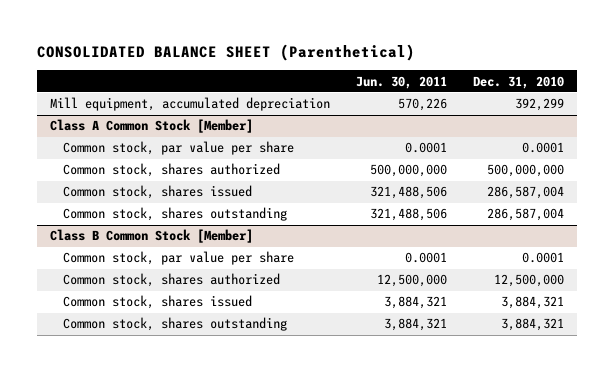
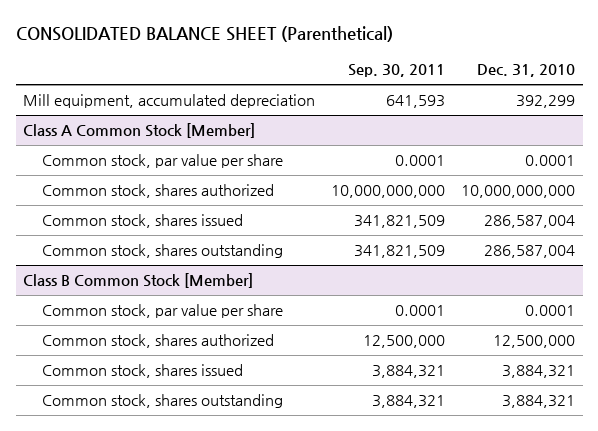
[355,75,447,89] Jun. 30, 2011 -> none
none -> [348,64,446,78] Sep. 30, 2011
[486,164,564,178] 500,000,000 -> [460,185,575,199] 10,000,000,000

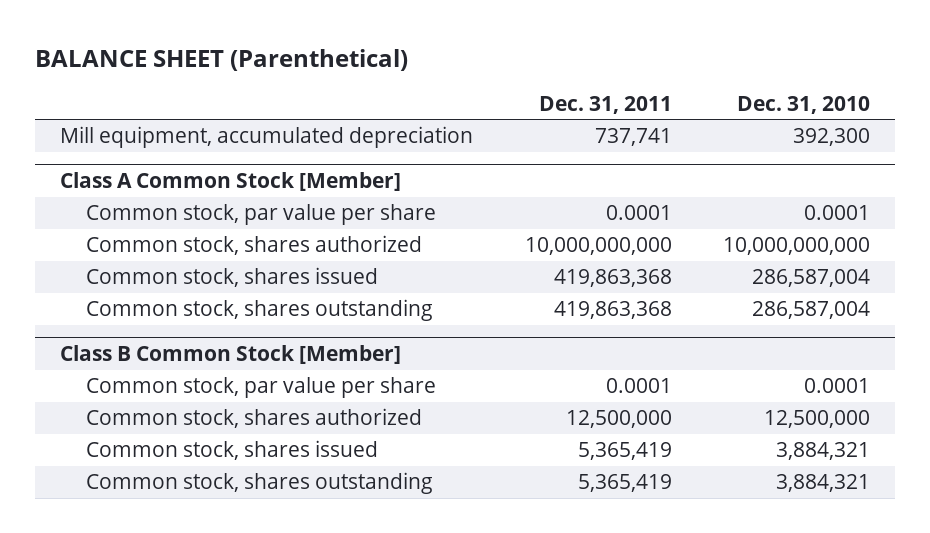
[15,25,393,42] CONSOLIDATED BALANCE SHEET (Parenthetical) -> [34,48,408,71] BALANCE SHEET (Parenthetical)
[348,64,446,78] Sep. 30, 2011 -> none
none -> [538,95,672,114] Dec. 31, 2011
[515,95,575,109] 392,299 -> [792,128,870,147] 392,300

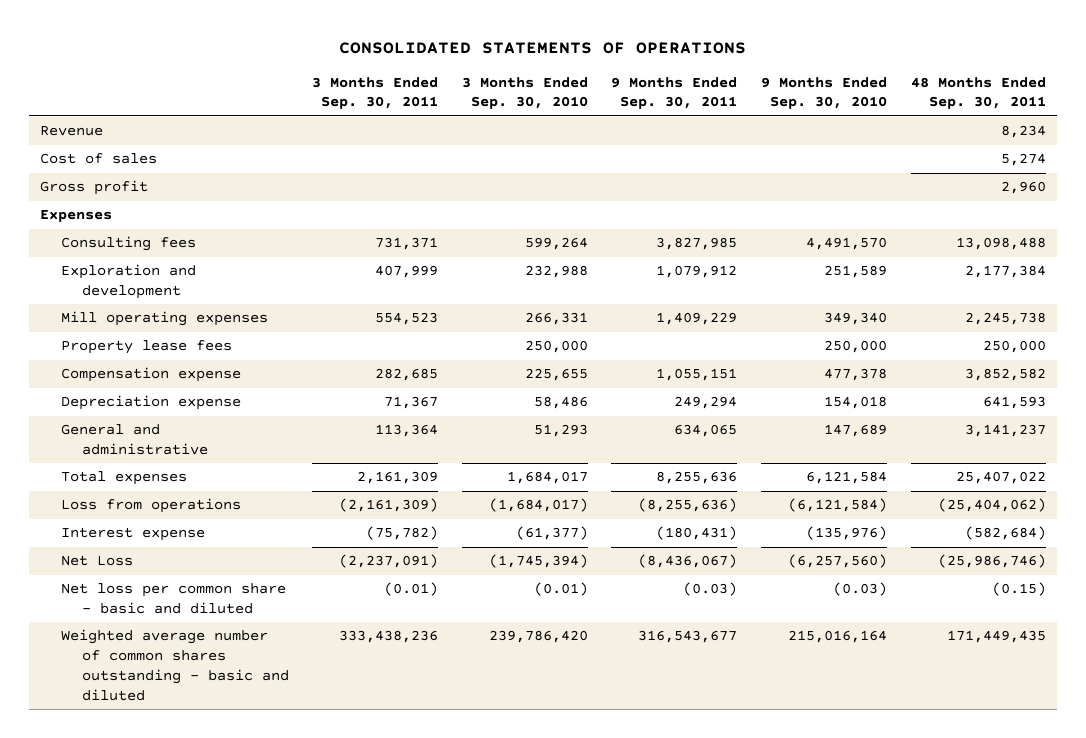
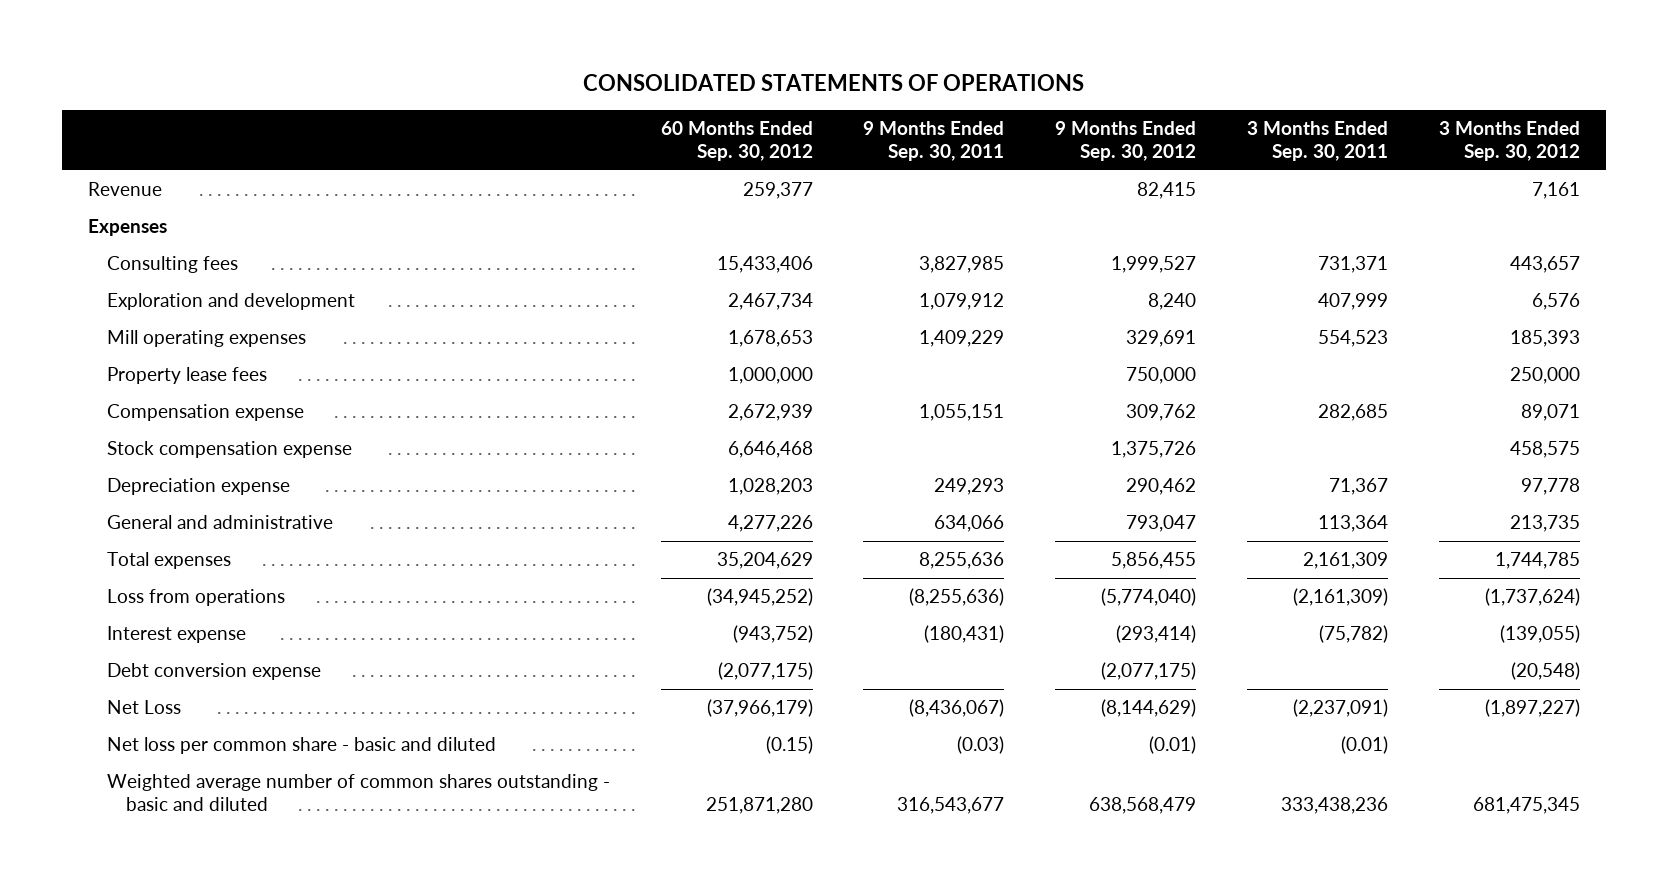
[461,76,588,110] 3 Months Ended Sep. 30, 2010 -> none
[761,76,888,110] 9 Months Ended Sep. 30, 2010 -> none
[910,76,1046,110] 48 Months Ended Sep. 30, 2011 -> none
none -> [660,121,813,161] 60 Months Ended Sep. 30, 2012
none -> [1055,121,1197,161] 9 Months Ended Sep. 30, 2012
none -> [1439,121,1581,161] 3 Months Ended Sep. 30, 2012
[40,153,158,165] Cost of sales -> none
[40,180,149,196] Gross profit -> none
none -> [106,441,352,459] Stock compensation expense
[674,396,738,410] 249,294 -> [934,478,1005,496] 249,293
[674,424,738,438] 634,065 -> [934,515,1005,533] 634,066
none -> [106,663,321,681] Debt conversion expense

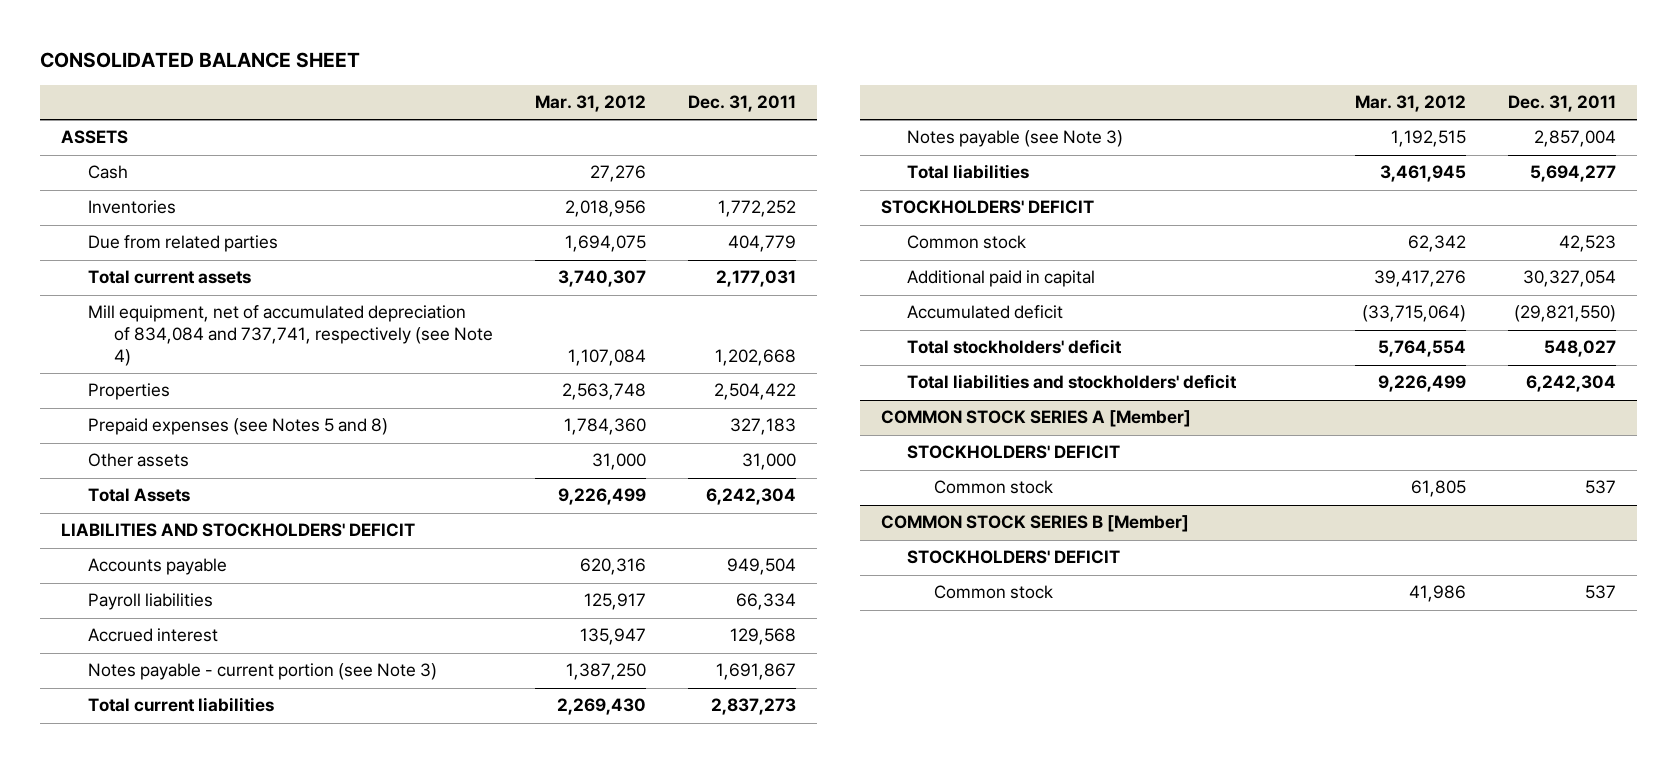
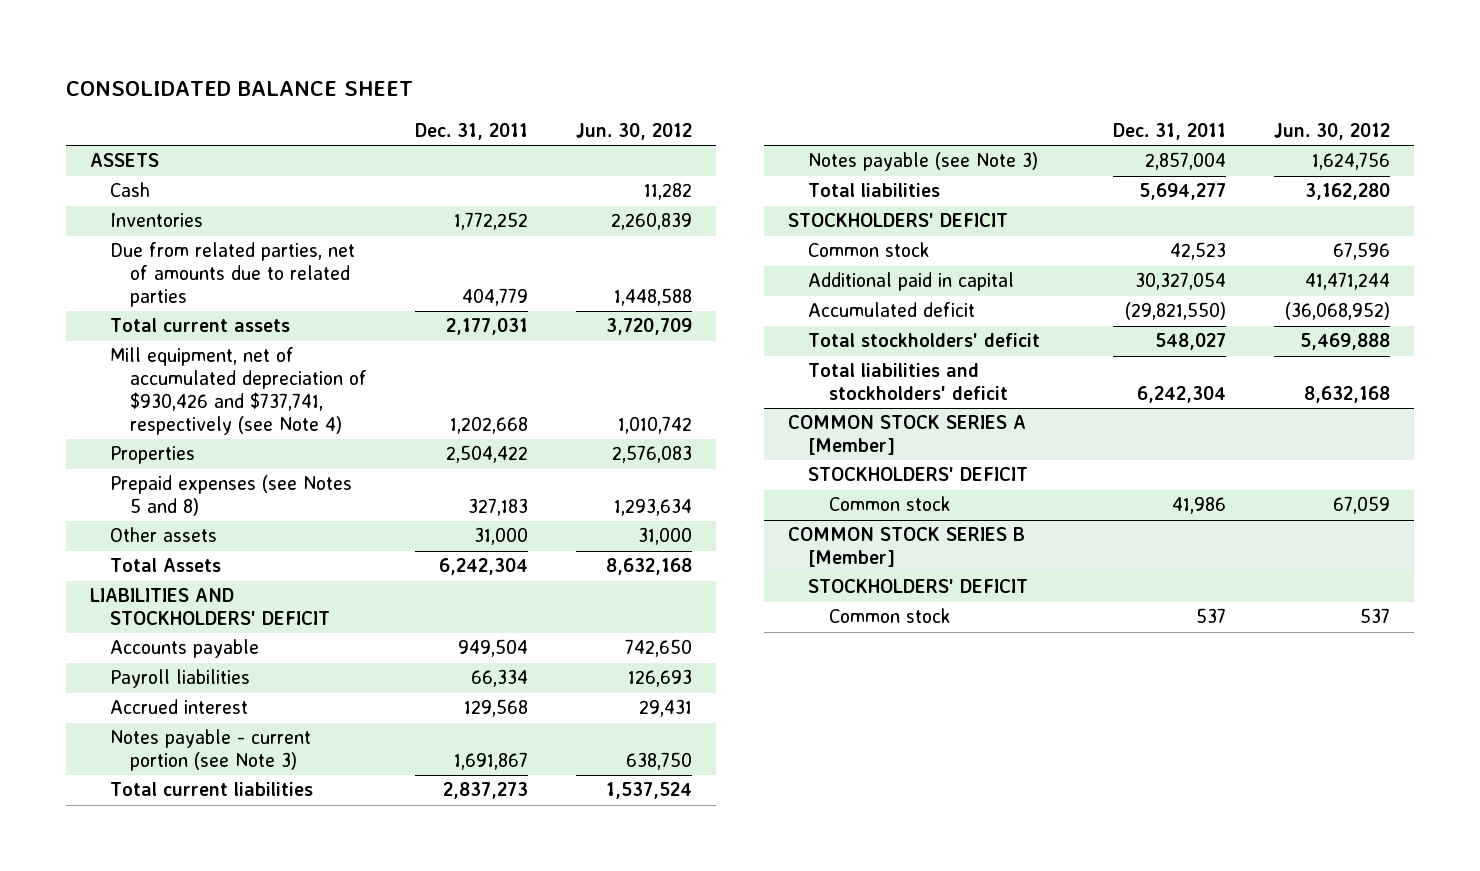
[534,94,646,112] Mar. 31, 2012 -> none
none -> [575,123,692,141] Jun. 30, 2012
[87,235,278,253] Due from related parties -> [110,242,356,308] Due from related parties, net of amounts due to related parties
[87,305,493,366] Mill equipment, net of accumulated depreciation of 834,084 and 737,741, respectively (see Note 4) -> [110,347,368,436] Mill equipment, net of accumulated depreciation of $930,426 and $737,741, respectively (see Note 4)
[1584,480,1616,495] 537 -> [1172,497,1227,515] 41,986

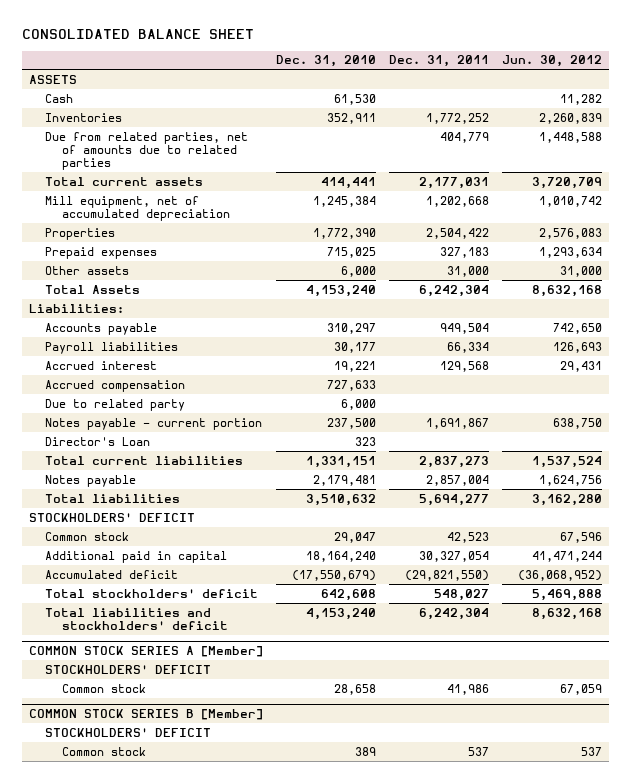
none -> [275,55,376,68] Dec. 31, 2010
[110,347,368,436] Mill equipment, net of accumulated depreciation of $930,426 and $737,741, respectively (see Note 4) -> [45,195,231,222] Mill equipment, net of accumulated depreciation
[110,475,353,517] Prepaid expenses (see Notes 5 and 8) -> [45,246,158,259] Prepaid expenses
[90,588,331,626] LIABILITIES AND STOCKHOLDERS' DEFICIT -> none
none -> [28,303,124,313] Liabilities:
none -> [45,379,186,392] Accrued compensation
none -> [45,398,186,411] Due to related party
[110,729,312,772] Notes payable - current portion (see Note 3) -> [45,417,263,430] Notes payable - current portion
none -> [45,436,151,446] Director's Loan
[808,152,1039,172] Notes payable (see Note 3) -> [45,474,137,487] Notes payable

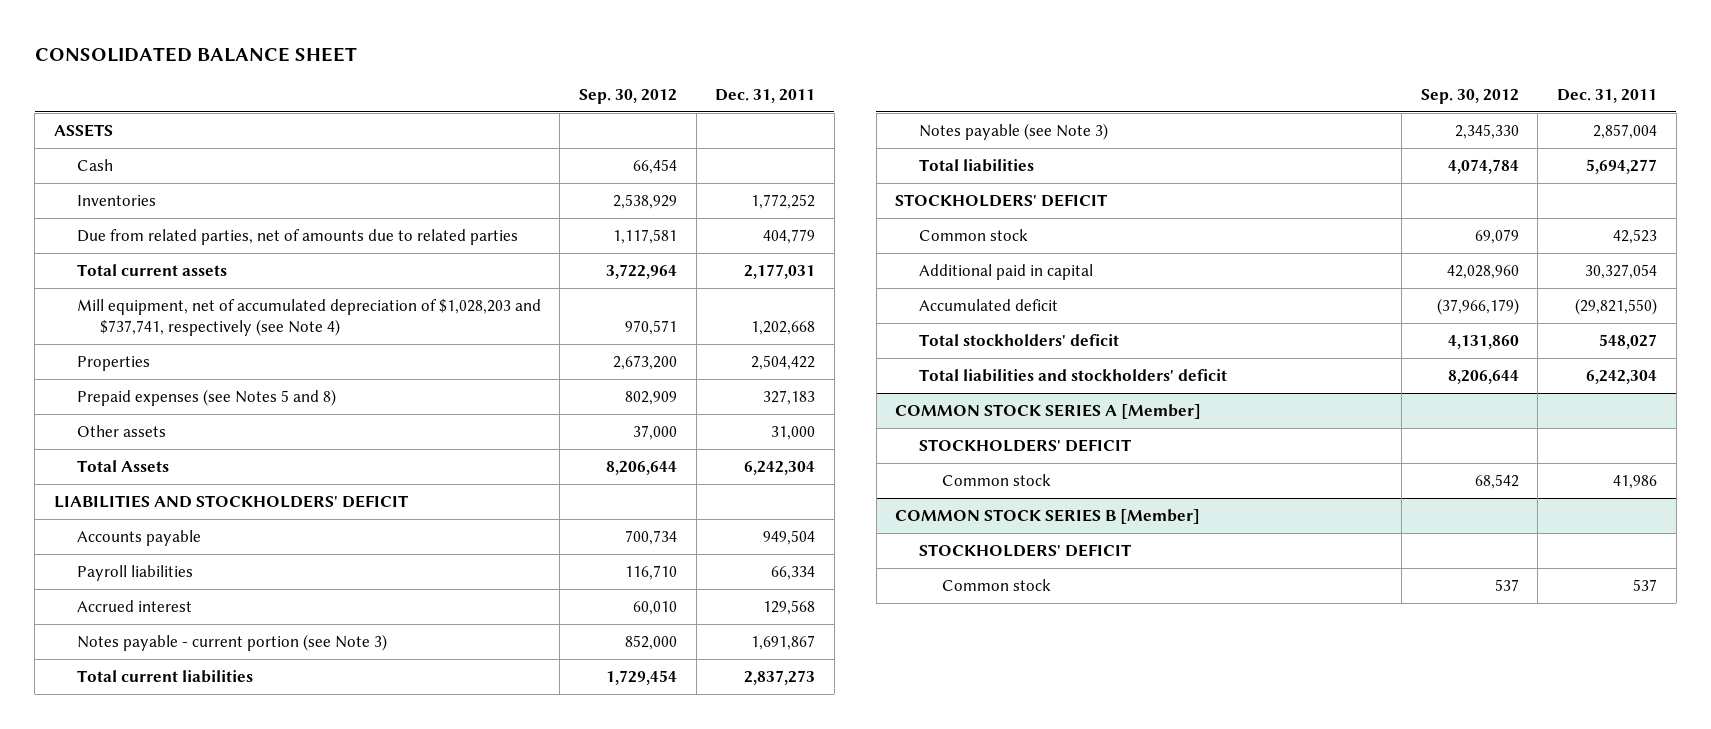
[275,55,376,68] Dec. 31, 2010 -> none
[502,55,603,68] Jun. 30, 2012 -> none
none -> [579,89,678,105] Sep. 30, 2012
[45,195,231,222] Mill equipment, net of accumulated depreciation -> [76,298,541,337] Mill equipment, net of accumulated depreciation of $1,028,203 and $737,741, respectively (see Note 4)
[45,246,158,259] Prepaid expenses -> [76,388,336,406] Prepaid expenses (see Notes 5 and 8)
[28,303,124,313] Liabilities: -> none
none -> [53,494,408,508] LIABILITIES AND STOCKHOLDERS' DEFICIT
[45,379,186,392] Accrued compensation -> none
[45,398,186,411] Due to related party -> none
[45,436,151,446] Director's Loan -> none
[45,417,263,430] Notes payable - current portion -> [76,633,387,651] Notes payable - current portion (see Note 3)
[45,474,137,487] Notes payable -> [918,122,1108,140] Notes payable (see Note 3)

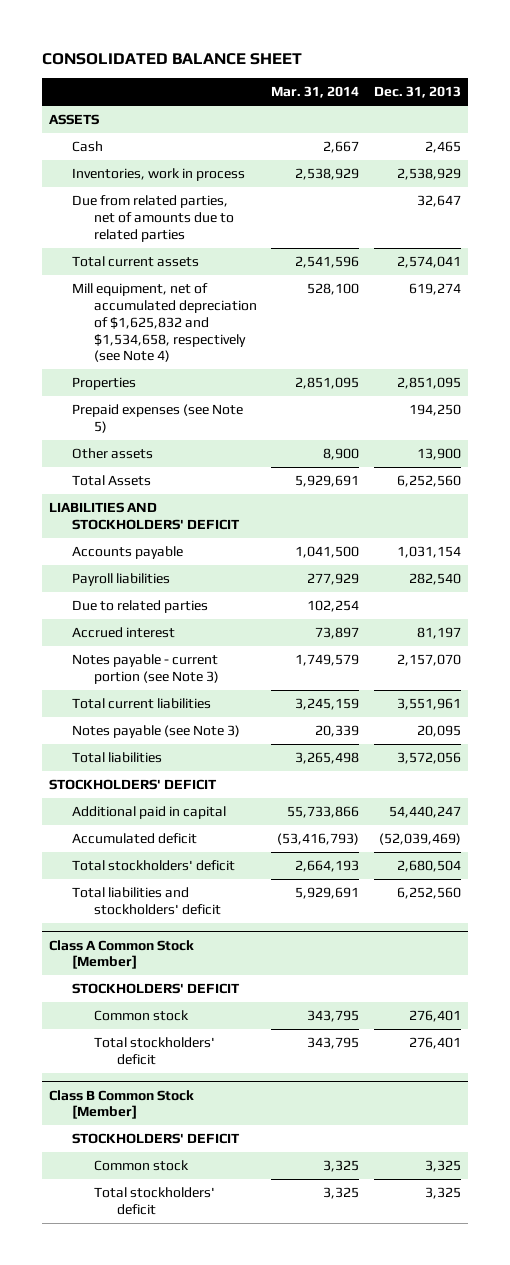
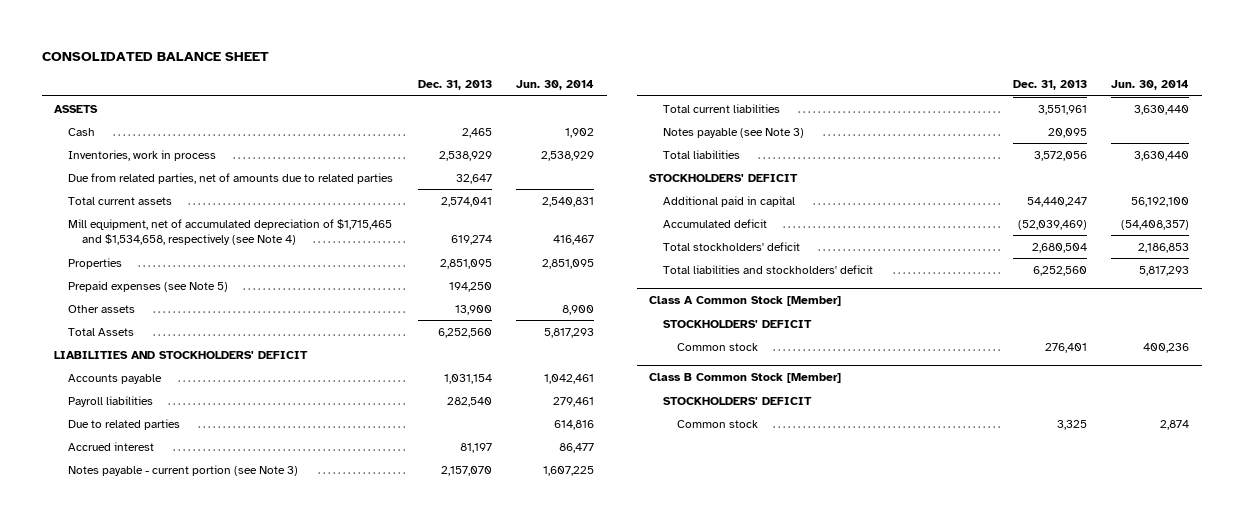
[271,86,360,99] Mar. 31, 2014 -> none
none -> [516,80,595,91] Jun. 30, 2014
[71,283,258,363] Mill equipment, net of accumulated depreciation of $1,625,832 and $1,534,658, respectively (see Note 4) -> [67,218,392,246] Mill equipment, net of accumulated depreciation of $1,715,465 and $1,534,658, respectively (see Note 4)
[94,1037,216,1066] Total stockholders' deficit -> none
[94,1187,216,1216] Total stockholders' deficit -> none

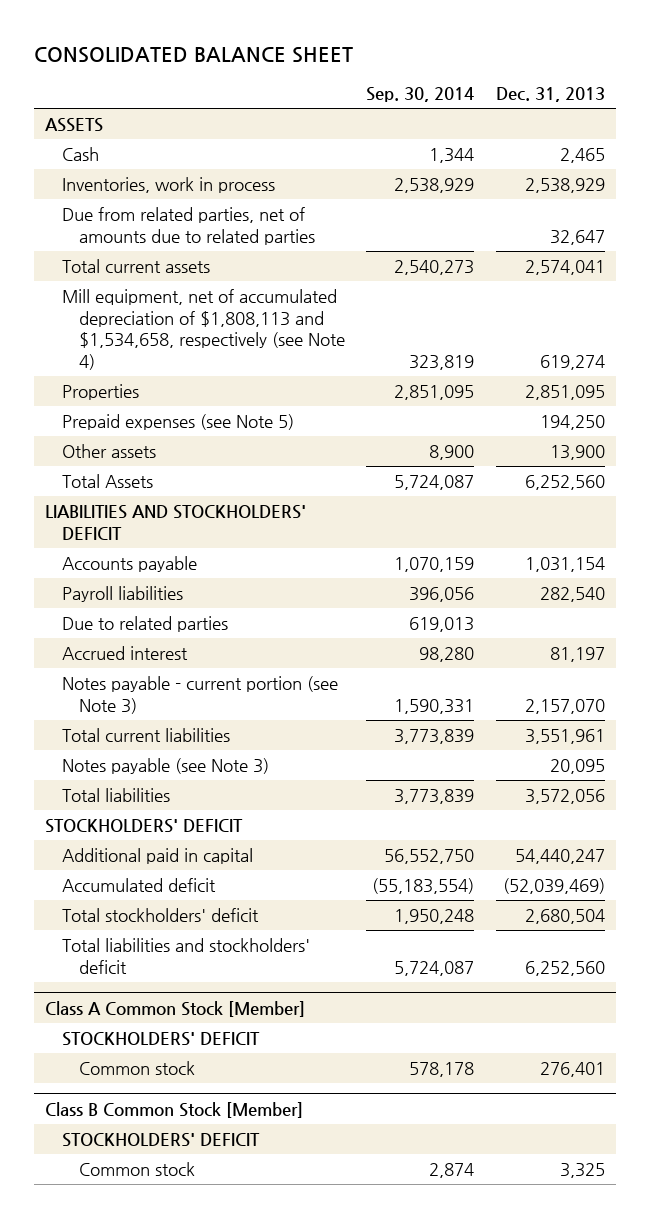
[516,80,595,91] Jun. 30, 2014 -> none
none -> [366,86,475,102] Sep. 30, 2014
[67,218,392,246] Mill equipment, net of accumulated depreciation of $1,715,465 and $1,534,658, respectively (see Note 4) -> [61,289,345,370] Mill equipment, net of accumulated depreciation of $1,808,113 and $1,534,658, respectively (see Note 4)

